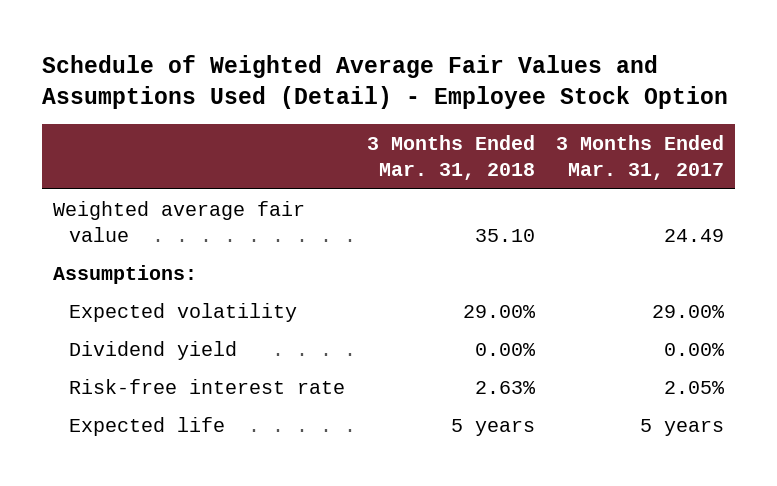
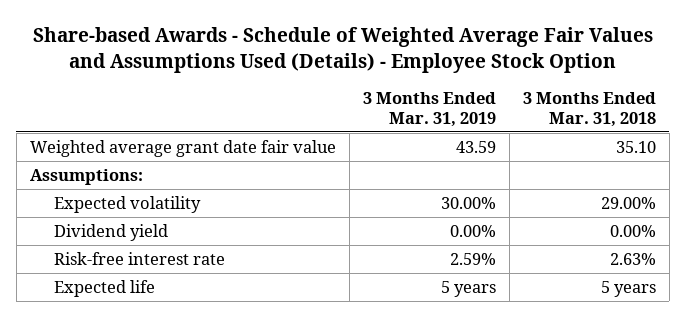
[41,55,728,110] Schedule of Weighted Average Fair Values and Assumptions Used (Detail) - Employee Stock Option -> [32,26,653,73] Share-based Awards - Schedule of Weighted Average Fair Values and Assumptions Used (Details) - Employee Stock Option
[556,135,725,181] 3 Months Ended Mar. 31, 2017 -> none
none -> [362,91,496,127] 3 Months Ended Mar. 31, 2019
[52,200,305,242] Weighted average fair value -> [29,139,336,157] Weighted average grant date fair value

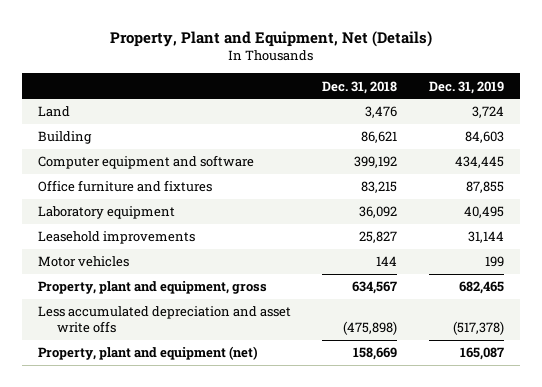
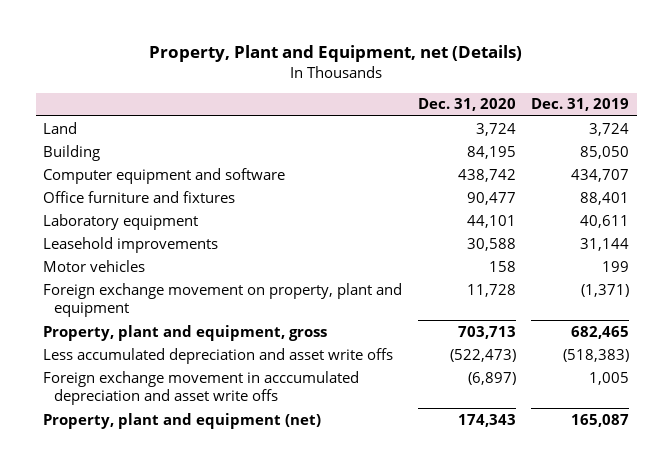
[109,30,432,47] Property, Plant and Equipment, Net (Details) -> [149,45,523,63] Property, Plant and Equipment, net (Details)
[322,80,398,94] Dec. 31, 2018 -> none
none -> [417,98,516,112] Dec. 31, 2020
[464,131,504,144] 84,603 -> [579,145,629,159] 85,050
[454,156,504,169] 434,445 -> [570,168,629,182] 434,707
[465,181,504,194] 87,855 -> [579,191,629,205] 88,401
[463,206,504,219] 40,495 -> [579,214,629,228] 40,611
none -> [43,282,403,318] Foreign exchange movement on property, plant and equipment
[452,320,504,335] (517,378) -> [562,348,629,362] (518,383)
none -> [43,370,360,406] Foreign exchange movement in acccumulated depreciation and asset write offs

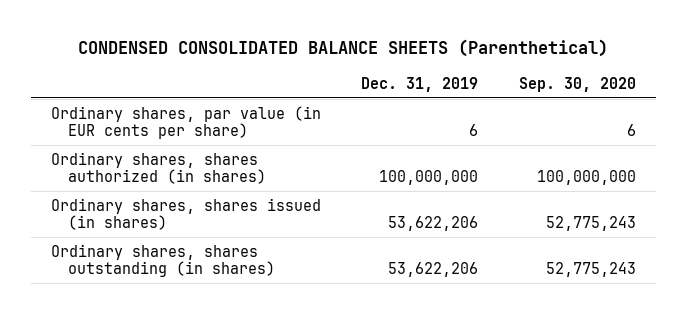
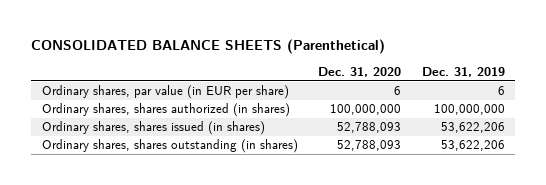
[78,39,609,58] CONDENSED CONSOLIDATED BALANCE SHEETS (Parenthetical) -> [31,39,386,55] CONSOLIDATED BALANCE SHEETS (Parenthetical)
[518,76,636,92] Sep. 30, 2020 -> none
none -> [318,67,402,78] Dec. 31, 2020
[51,105,322,140] Ordinary shares, par value (in EUR cents per share) -> [41,85,289,100] Ordinary shares, par value (in EUR per share)

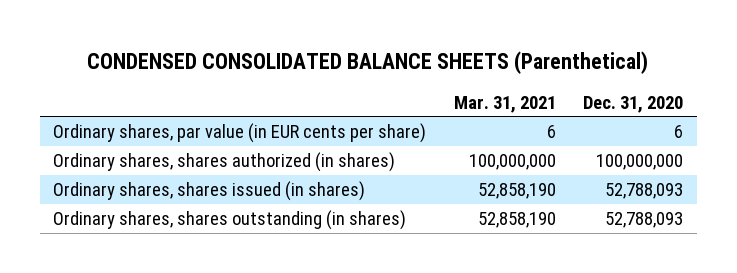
[31,39,386,55] CONSOLIDATED BALANCE SHEETS (Parenthetical) -> [87,50,649,74] CONDENSED CONSOLIDATED BALANCE SHEETS (Parenthetical)
[421,67,505,78] Dec. 31, 2019 -> none
none -> [453,95,556,113] Mar. 31, 2021
[41,85,289,100] Ordinary shares, par value (in EUR per share) -> [53,123,427,144] Ordinary shares, par value (in EUR cents per share)

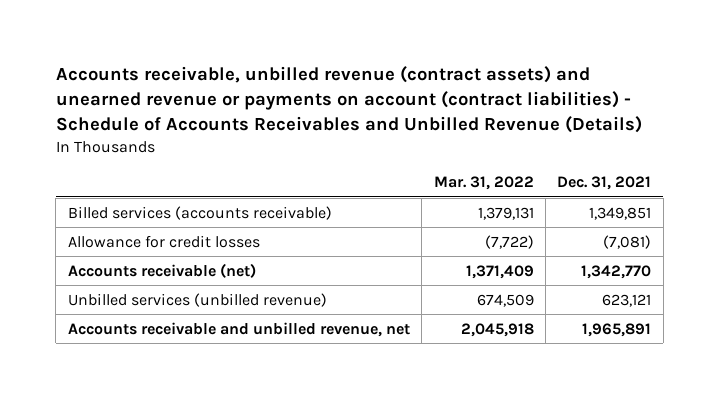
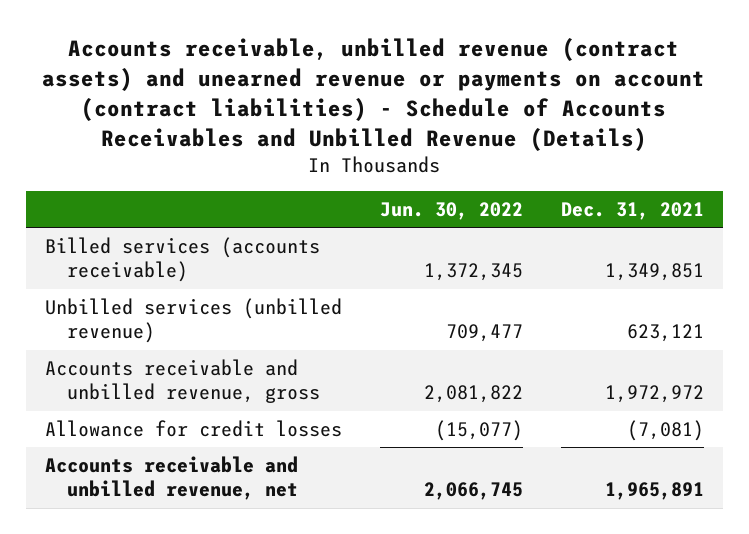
[433,176,534,191] Mar. 31, 2022 -> none
none -> [379,201,523,220] Jun. 30, 2022
[67,262,256,278] Accounts receivable (net) -> none
none -> [44,358,321,404] Accounts receivable and unbilled revenue, gross
[67,234,260,248] Allowance for credit losses -> [44,419,342,437] Allowance for credit losses

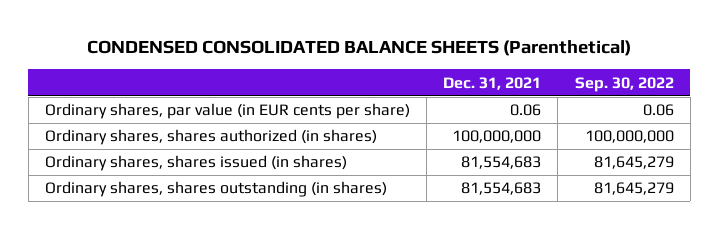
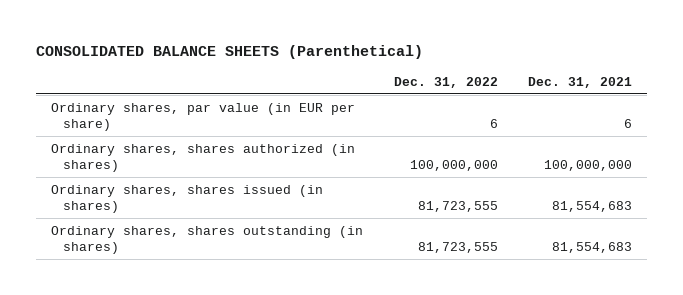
[87,40,632,57] CONDENSED CONSOLIDATED BALANCE SHEETS (Parenthetical) -> [35,45,423,60] CONSOLIDATED BALANCE SHEETS (Parenthetical)
[574,76,674,92] Sep. 30, 2022 -> none
none -> [393,76,498,88] Dec. 31, 2022
[44,103,410,120] Ordinary shares, par value (in EUR cents per share) -> [50,102,355,131] Ordinary shares, par value (in EUR per share)
[510,104,542,117] 0.06 -> [624,118,633,128] 6

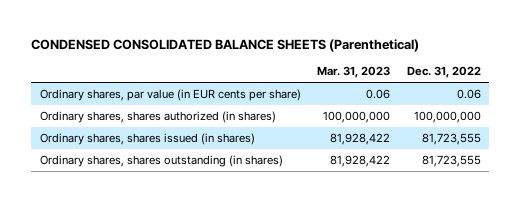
[35,45,423,60] CONSOLIDATED BALANCE SHEETS (Parenthetical) -> [31,38,420,52] CONDENSED CONSOLIDATED BALANCE SHEETS (Parenthetical)
[528,76,633,88] Dec. 31, 2021 -> none
none -> [317,66,391,79] Mar. 31, 2023
[50,102,355,131] Ordinary shares, par value (in EUR per share) -> [39,89,301,102] Ordinary shares, par value (in EUR cents per share)
[489,118,498,128] 6 -> [457,89,482,100] 0.06

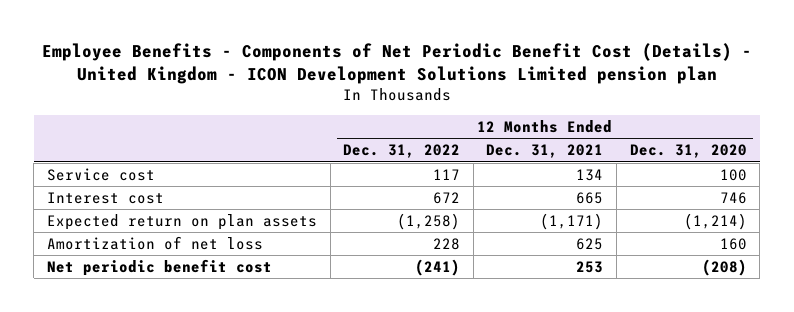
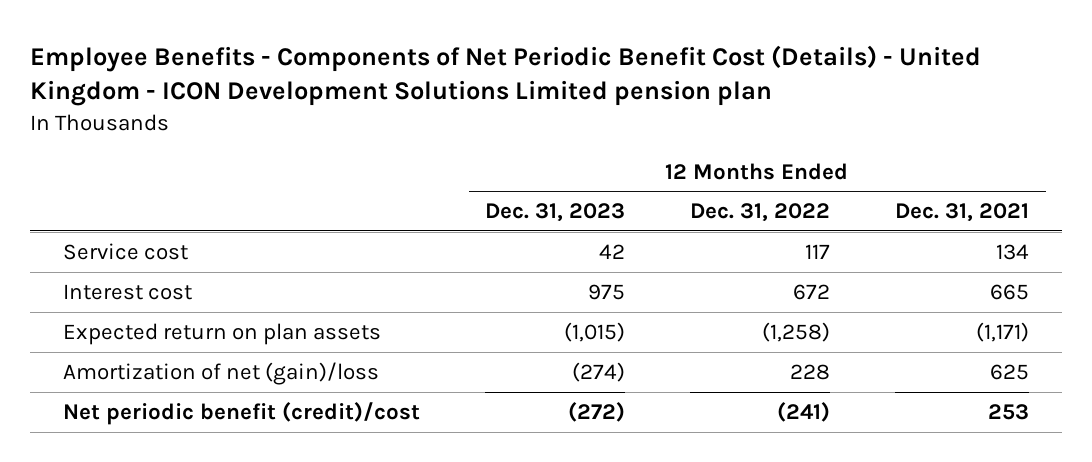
[629,144,747,159] Dec. 31, 2020 -> none
none -> [485,203,626,223] Dec. 31, 2023
[47,235,264,250] Amortization of net loss -> [62,361,379,385] Amortization of net (gain)/loss
[47,258,273,276] Net periodic benefit cost -> [62,401,420,425] Net periodic benefit (credit)/cost

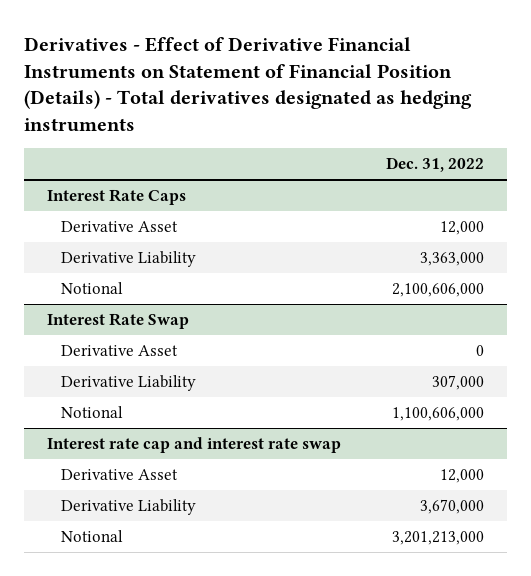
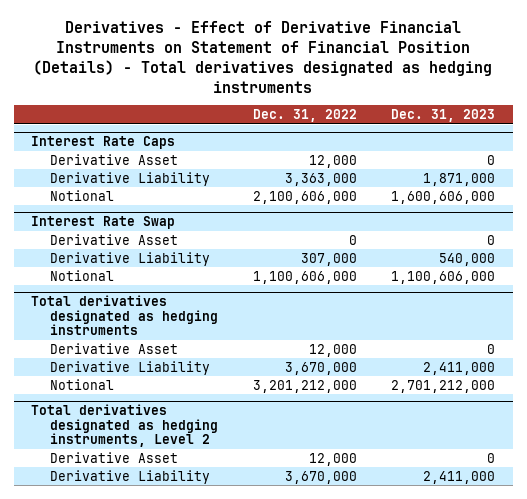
none -> [391,109,496,123] Dec. 31, 2023
[46,437,341,454] Interest rate cap and interest rate swap -> [31,295,218,336] Total derivatives designated as hedging instruments
[391,531,484,546] 3,201,213,000 -> [252,379,357,393] 3,201,212,000
none -> [31,404,218,448] Total derivatives designated as hedging instruments, Level 2
none -> [49,451,178,463] Derivative Asset
none -> [49,469,210,484] Derivative Liability

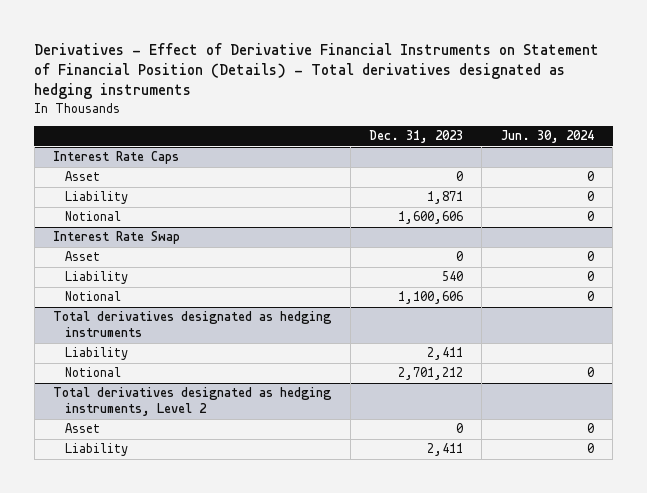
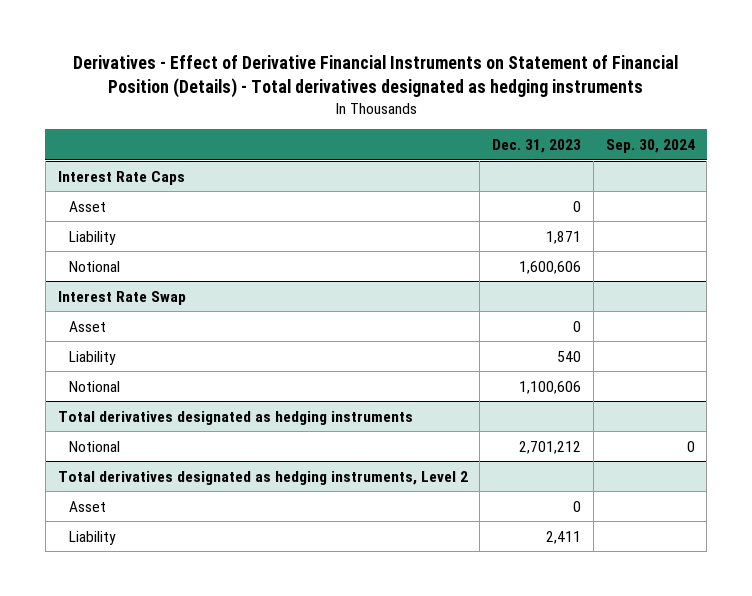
[500,130,594,144] Jun. 30, 2024 -> none
none -> [605,139,695,154] Sep. 30, 2024
[64,347,128,361] Liability -> none

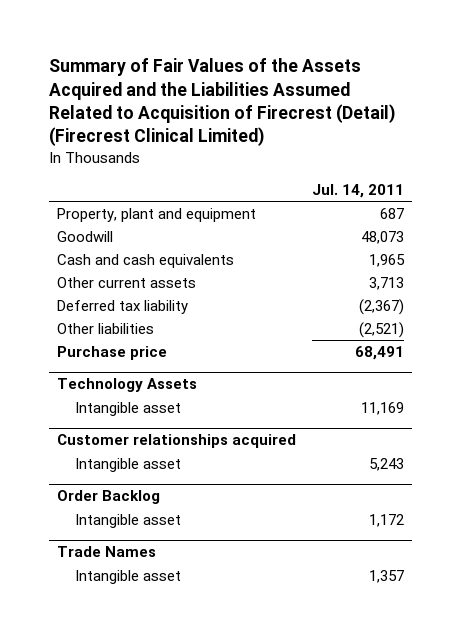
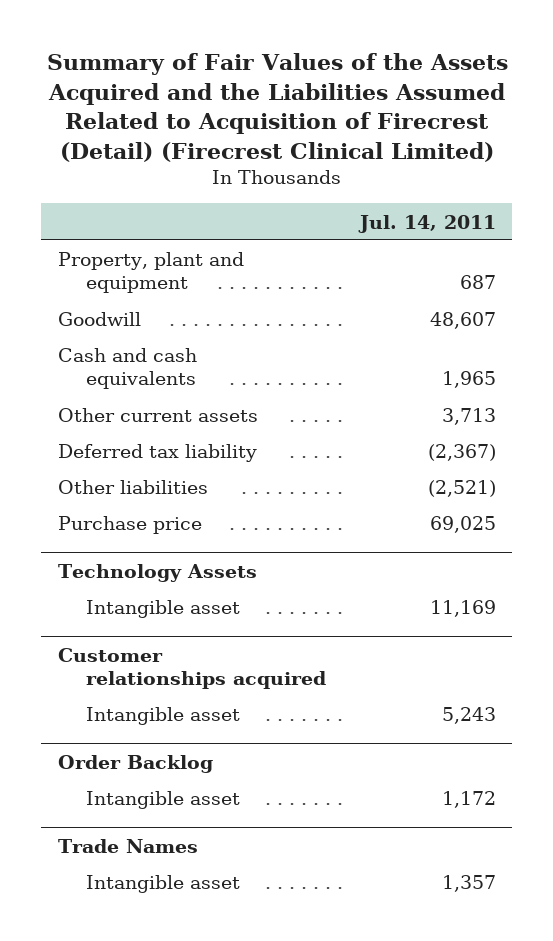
[361,230,405,244] 48,073 -> [429,312,496,330] 48,607
[355,345,405,360] 68,491 -> [429,516,496,534] 69,025

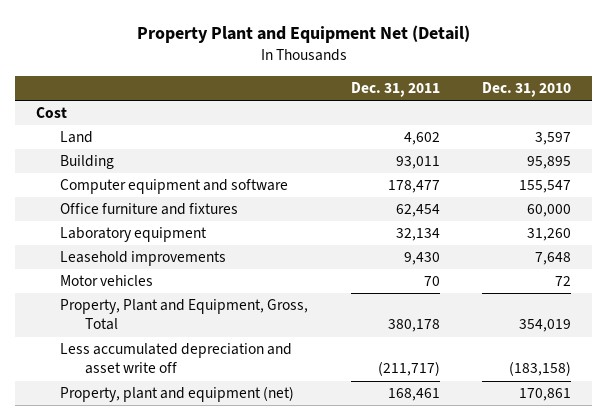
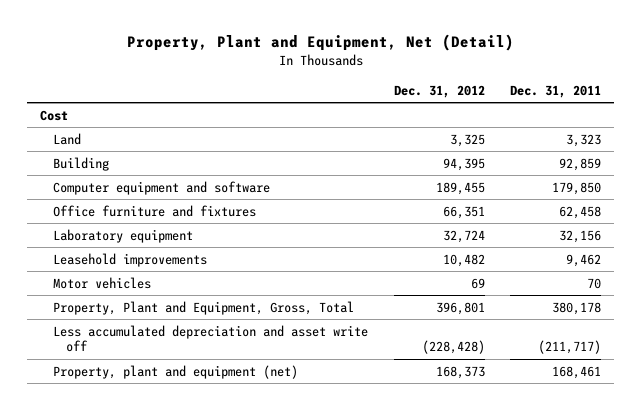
[136,25,470,44] Property Plant and Equipment Net (Detail) -> [126,34,514,52] Property, Plant and Equipment, Net (Detail)
[482,81,572,97] Dec. 31, 2010 -> none
none -> [393,84,485,98] Dec. 31, 2012
[403,132,440,146] 4,602 -> [566,133,602,147] 3,323
[395,156,440,170] 93,011 -> [559,157,602,171] 92,859
[387,180,440,194] 178,477 -> [552,181,602,195] 179,850
[395,204,440,218] 62,454 -> [559,205,602,219] 62,458
[395,228,440,242] 32,134 -> [559,229,602,243] 32,156
[403,252,440,266] 9,430 -> [566,253,602,267] 9,462

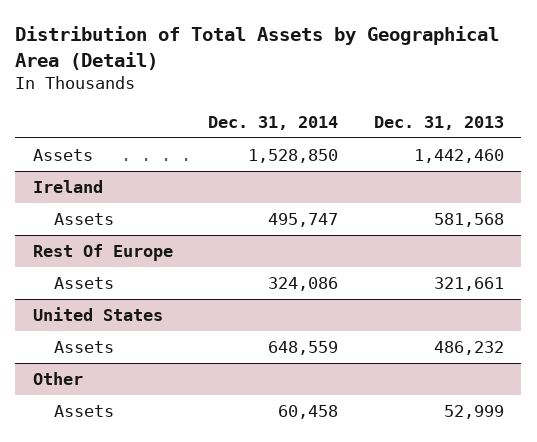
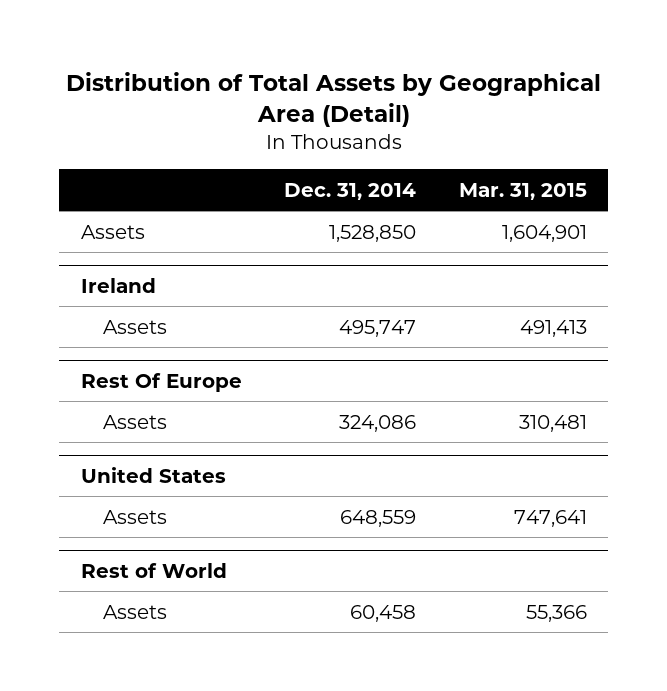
[373,115,504,130] Dec. 31, 2013 -> none
none -> [458,182,587,200] Mar. 31, 2015
[33,371,84,385] Other -> [80,562,227,578] Rest of World

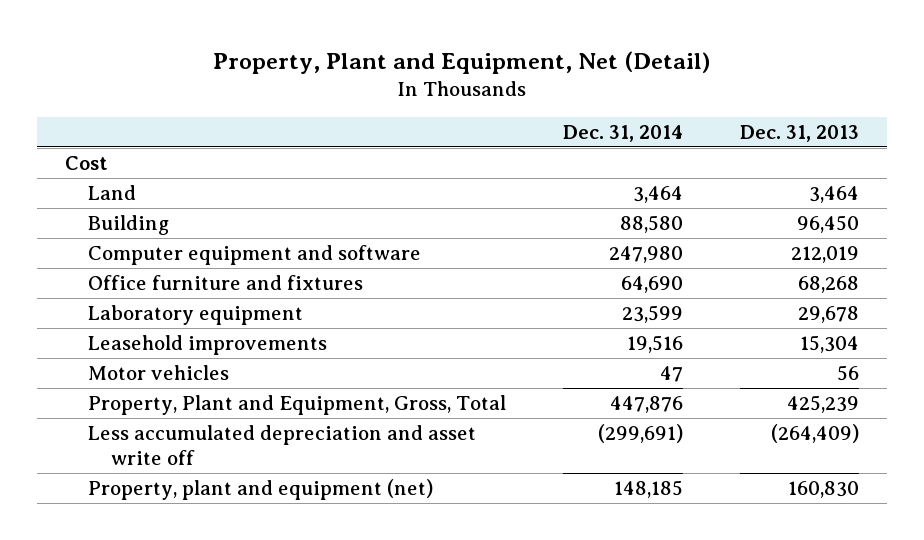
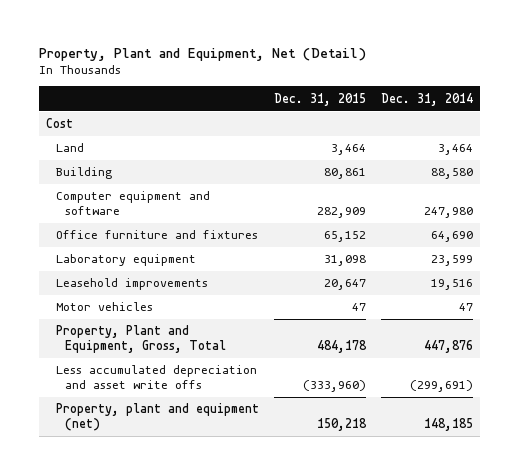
[739,124,859,142] Dec. 31, 2013 -> none
none -> [273,92,366,106] Dec. 31, 2015
[88,425,477,466] Less accumulated depreciation and asset write off -> [55,365,257,390] Less accumulated depreciation and asset write offs

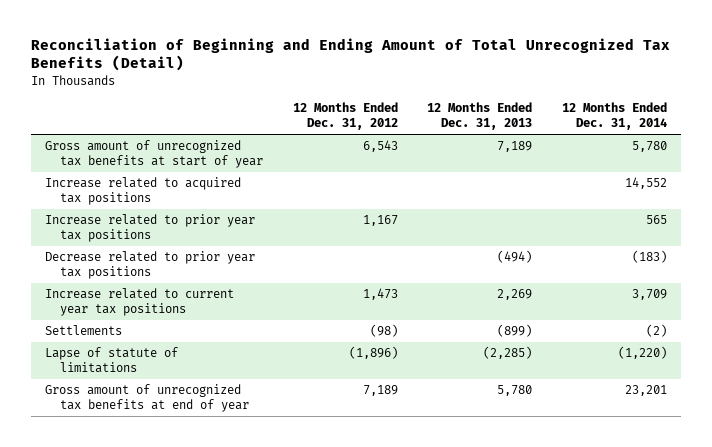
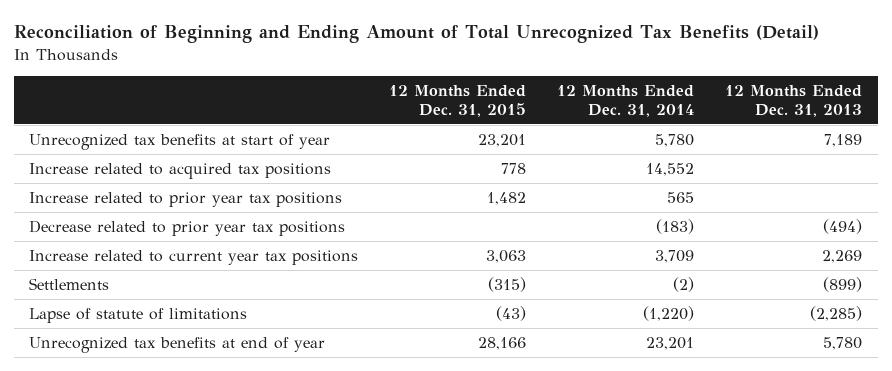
[292,102,398,131] 12 Months Ended Dec. 31, 2012 -> none
none -> [389,84,527,117] 12 Months Ended Dec. 31, 2015
[45,140,264,169] Gross amount of unrecognized tax benefits at start of year -> [29,133,331,150] Unrecognized tax benefits at start of year
[45,384,250,413] Gross amount of unrecognized tax benefits at end of year -> [29,336,326,353] Unrecognized tax benefits at end of year

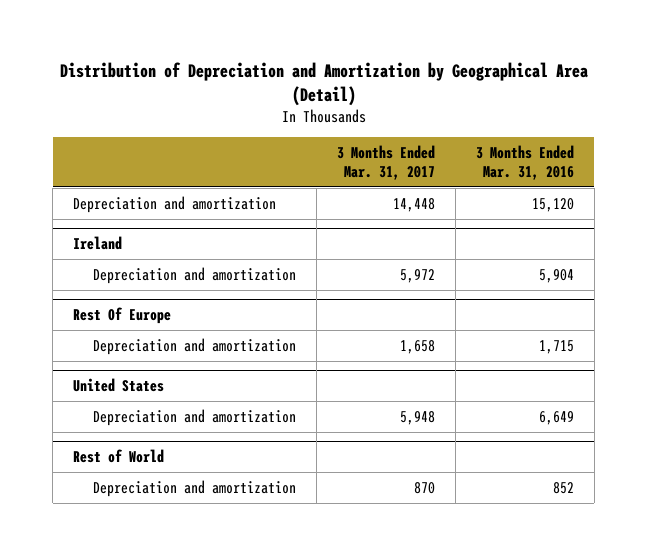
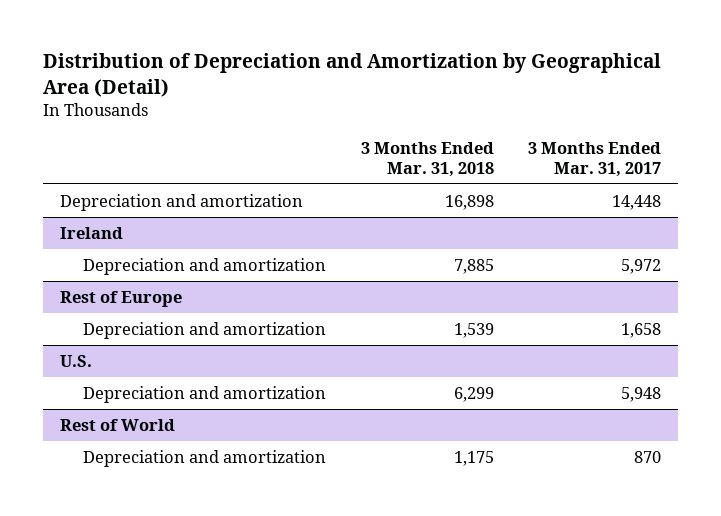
[475,144,574,180] 3 Months Ended Mar. 31, 2016 -> none
none -> [360,141,494,177] 3 Months Ended Mar. 31, 2018
[73,307,172,325] Rest Of Europe -> [60,290,183,307] Rest of Europe
[73,378,165,393] United States -> [60,354,93,367] U.S.

